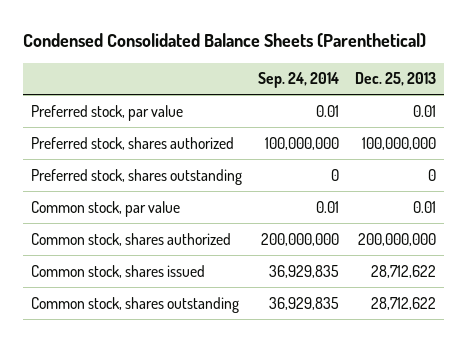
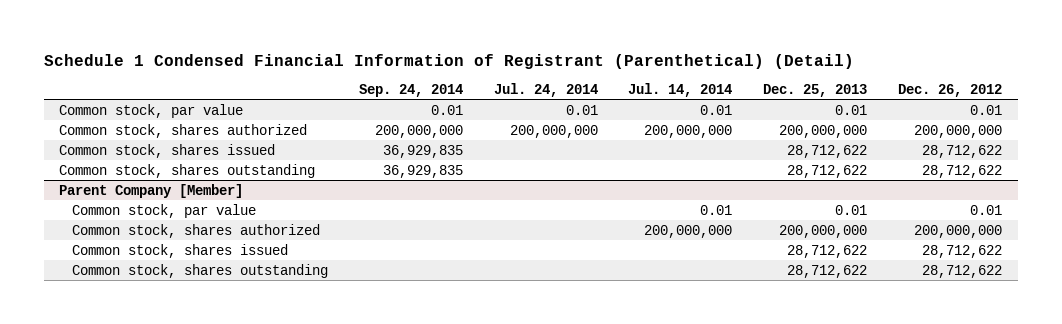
[23,33,427,49] Condensed Consolidated Balance Sheets (Parenthetical) -> [43,53,854,69] Schedule 1 Condensed Financial Information of Registrant (Parenthetical) (Detail)
none -> [493,83,598,98] Jul. 24, 2014
none -> [628,83,733,98] Jul. 14, 2014
none -> [898,84,1003,98] Dec. 26, 2012
[31,104,184,121] Preferred stock, par value -> none
[31,136,235,150] Preferred stock, shares authorized -> none
[31,168,243,185] Preferred stock, shares outstanding -> none
none -> [59,183,244,198] Parent Company [Member]
none -> [71,203,256,218] Common stock, par value
none -> [71,223,320,238] Common stock, shares authorized
none -> [71,243,288,258] Common stock, shares issued
none -> [71,263,328,278] Common stock, shares outstanding

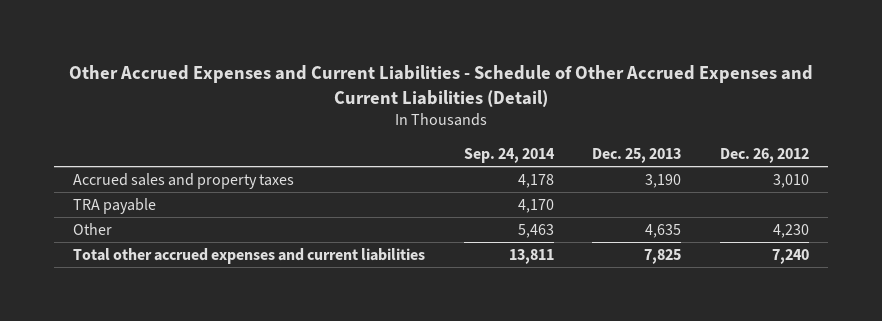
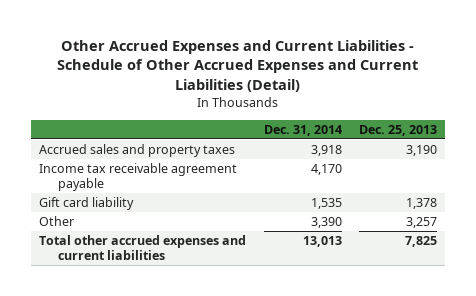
[463,147,555,163] Sep. 24, 2014 -> none
[719,147,809,163] Dec. 26, 2012 -> none
none -> [263,124,342,136] Dec. 31, 2014
[73,197,157,214] TRA payable -> [39,162,238,192] Income tax receivable agreement payable
none -> [39,196,135,210] Gift card liability
[645,223,682,238] 4,635 -> [405,216,437,228] 3,257

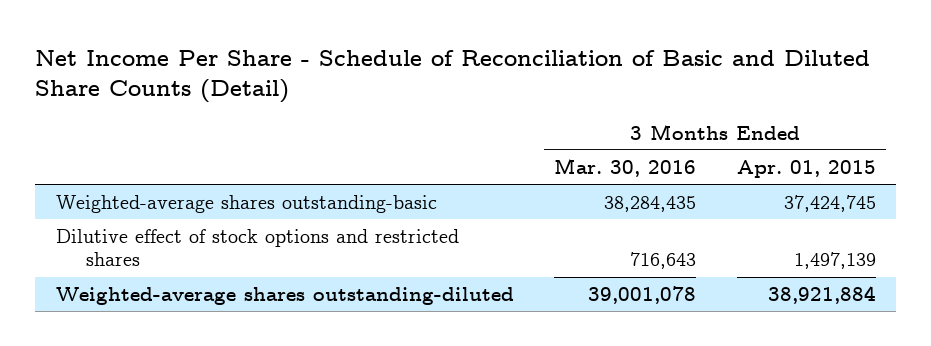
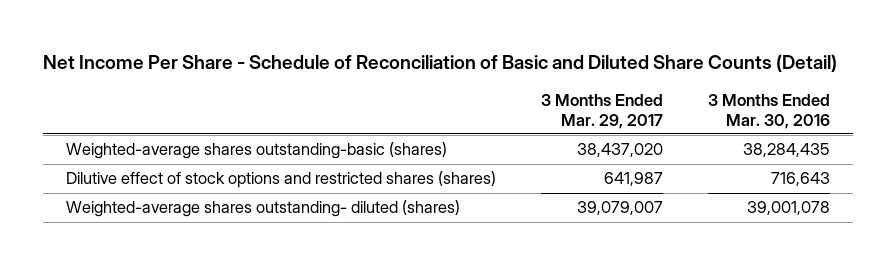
[736,159,876,178] Apr. 01, 2015 -> none
none -> [540,93,663,129] 3 Months Ended Mar. 29, 2017
[55,194,437,213] Weighted-average shares outstanding-basic -> [65,142,447,160] Weighted-average shares outstanding-basic (shares)
[55,228,459,267] Dilutive effect of stock options and restricted shares -> [65,171,496,189] Dilutive effect of stock options and restricted shares (shares)
[55,286,514,305] Weighted-average shares outstanding-diluted -> [65,200,460,218] Weighted-average shares outstanding- diluted (shares)

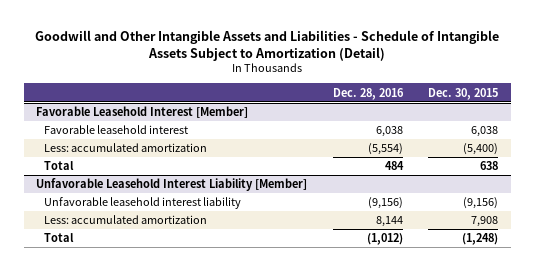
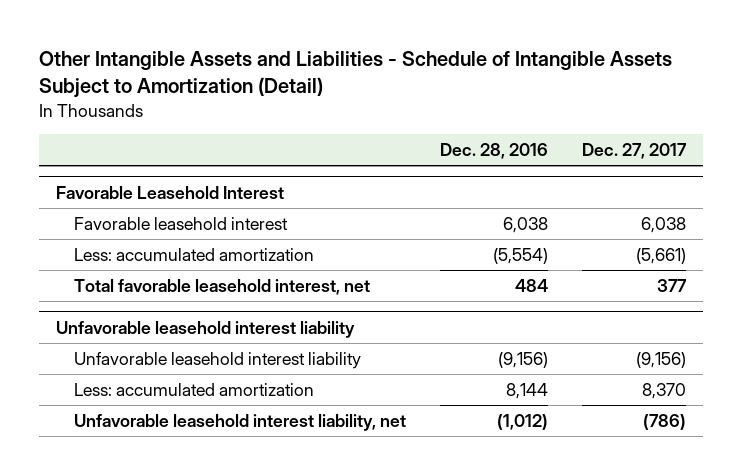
[35,29,500,61] Goodwill and Other Intangible Assets and Liabilities - Schedule of Intangible Assets Subject to Amortization (Detail) -> [38,50,672,98] Other Intangible Assets and Liabilities - Schedule of Intangible Assets Subject to Amortization (Detail)
[428,87,499,100] Dec. 30, 2015 -> none
none -> [582,143,688,160] Dec. 27, 2017
[36,106,249,119] Favorable Leasehold Interest [Member] -> [55,185,284,199] Favorable Leasehold Interest
[44,161,75,171] Total -> [73,278,370,295] Total favorable leasehold interest, net
[36,178,308,192] Unfavorable Leasehold Interest Liability [Member] -> [55,320,355,338] Unfavorable leasehold interest liability
[44,233,75,243] Total -> [73,413,406,431] Unfavorable leasehold interest liability, net

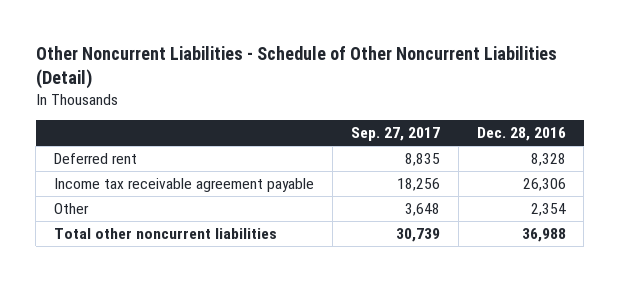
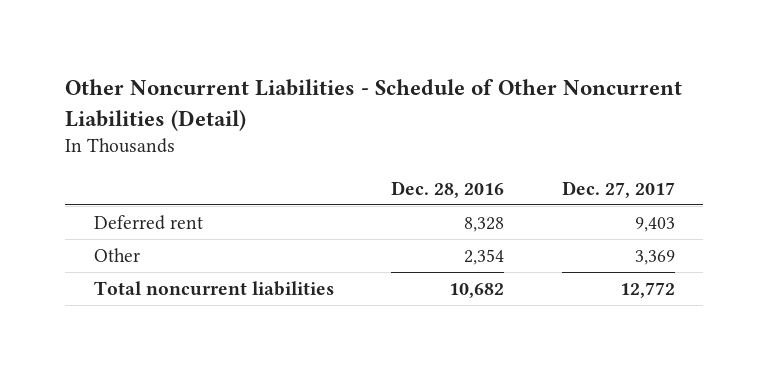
[350,127,440,142] Sep. 27, 2017 -> none
none -> [561,180,675,198] Dec. 27, 2017
[54,177,315,192] Income tax receivable agreement payable -> none
[54,227,278,239] Total other noncurrent liabilities -> [93,280,334,296] Total noncurrent liabilities
[521,227,566,242] 36,988 -> [449,282,505,298] 10,682

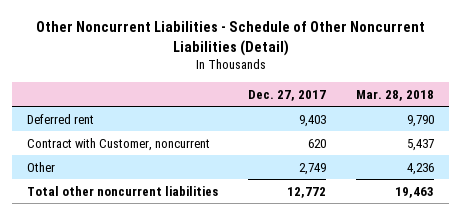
[391,180,505,198] Dec. 28, 2016 -> none
none -> [356,89,435,101] Mar. 28, 2018
none -> [27,137,211,151] Contract with Customer, noncurrent
[634,249,675,265] 3,369 -> [299,162,327,175] 2,749
[93,280,334,296] Total noncurrent liabilities -> [27,185,219,196] Total other noncurrent liabilities

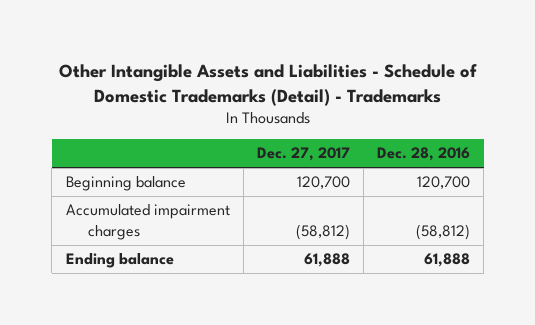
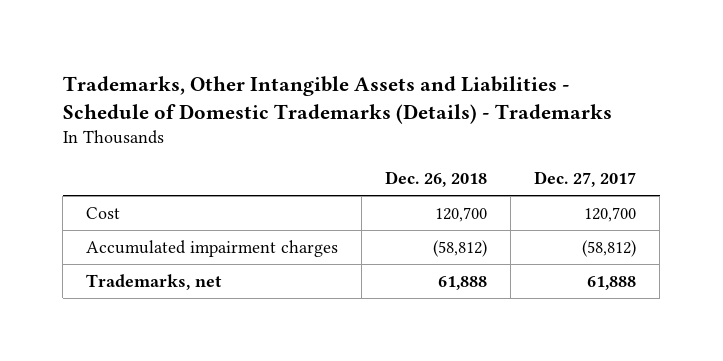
[58,63,477,106] Other Intangible Assets and Liabilities - Schedule of Domestic Trademarks (Detail) - Trademarks -> [62,75,612,124] Trademarks, Other Intangible Assets and Liabilities - Schedule of Domestic Trademarks (Details) - Trademarks
[376,147,470,162] Dec. 28, 2016 -> none
none -> [385,171,488,188] Dec. 26, 2018
[65,176,186,192] Beginning balance -> [86,206,121,219] Cost
[65,253,174,269] Ending balance -> [86,273,223,290] Trademarks, net

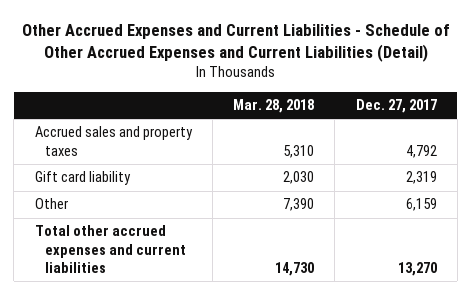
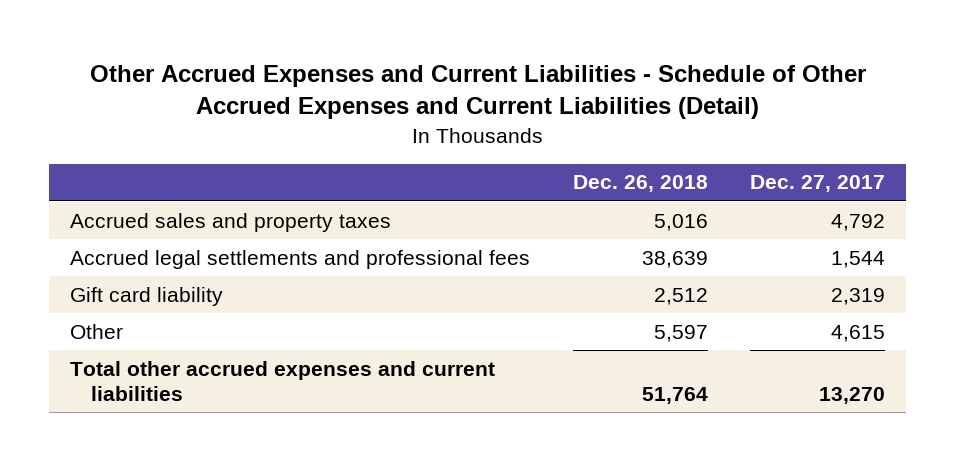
[233,99,315,114] Mar. 28, 2018 -> none
none -> [572,175,708,193] Dec. 26, 2018
none -> [70,249,531,269] Accrued legal settlements and professional fees
[405,198,437,212] 6,159 -> [830,324,885,342] 4,615

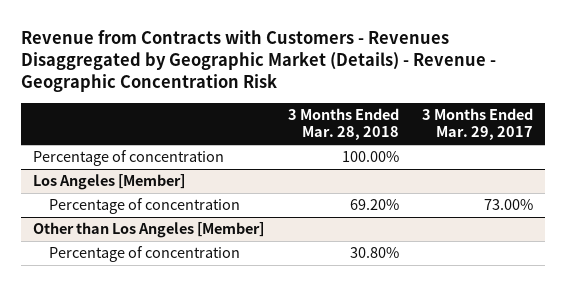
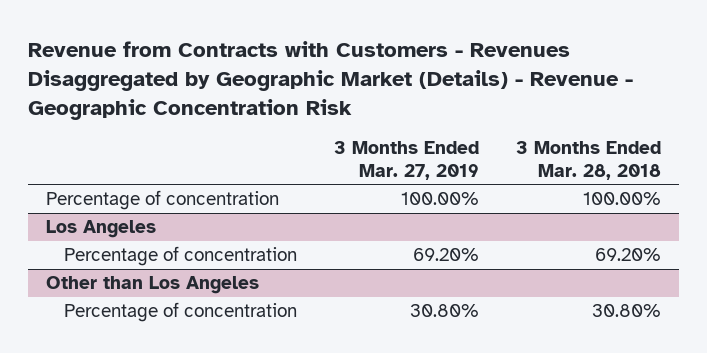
[422,108,534,141] 3 Months Ended Mar. 29, 2017 -> none
none -> [333,141,479,180] 3 Months Ended Mar. 27, 2019
[33,174,186,191] Los Angeles [Member] -> [46,220,157,239] Los Angeles
[33,222,265,239] Other than Los Angeles [Member] -> [46,276,260,295] Other than Los Angeles

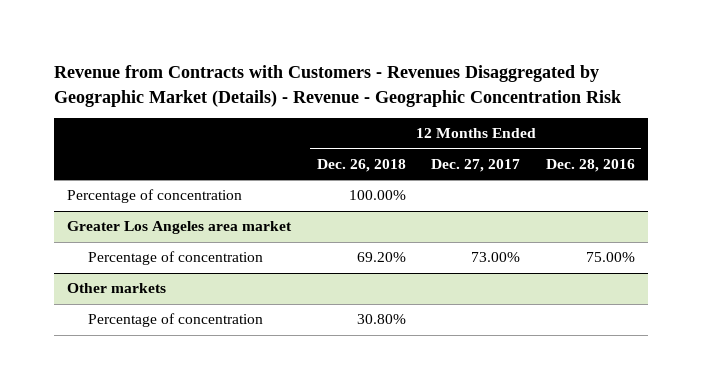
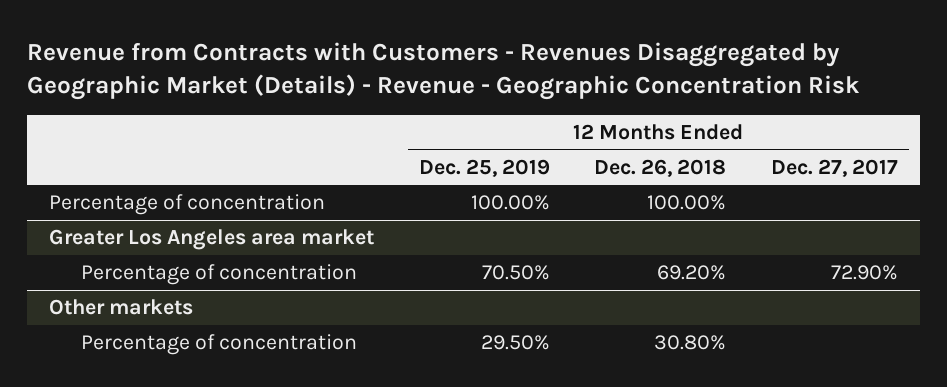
[545,158,635,172] Dec. 28, 2016 -> none
none -> [418,158,550,177] Dec. 25, 2019
[471,252,521,263] 73.00% -> [830,265,898,281] 72.90%

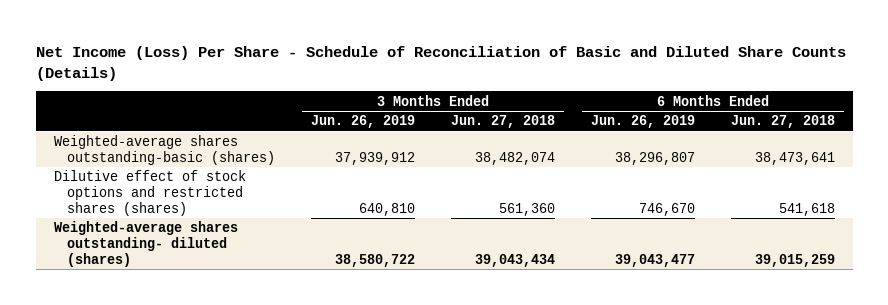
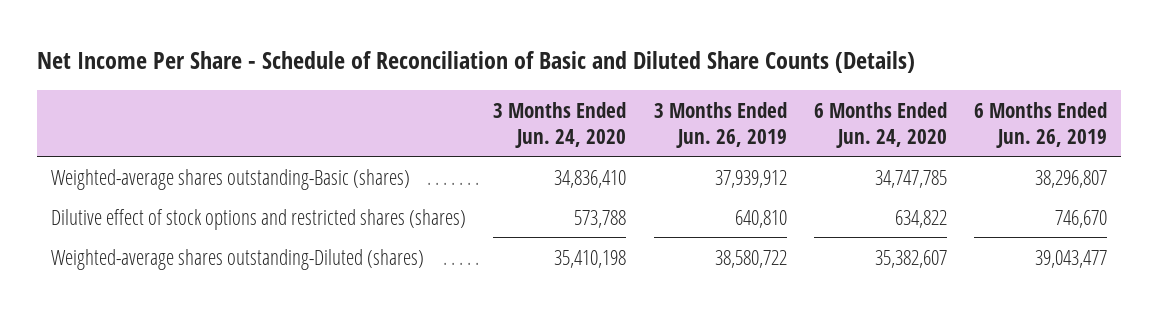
[35,45,846,81] Net Income (Loss) Per Share - Schedule of Reconciliation of Basic and Diluted Share Counts (Details) -> [37,51,916,74] Net Income Per Share - Schedule of Reconciliation of Basic and Diluted Share Counts (Details)
[450,115,555,129] Jun. 27, 2018 -> none
[730,115,835,129] Jun. 27, 2018 -> none
none -> [493,101,627,148] 3 Months Ended Jun. 24, 2020
none -> [813,101,947,148] 6 Months Ended Jun. 24, 2020
[53,135,275,166] Weighted-average shares outstanding-basic (shares) -> [50,168,410,190] Weighted-average shares outstanding-Basic (shares)
[53,221,238,267] Weighted-average shares outstanding- diluted (shares) -> [50,248,424,270] Weighted-average shares outstanding-Diluted (shares)

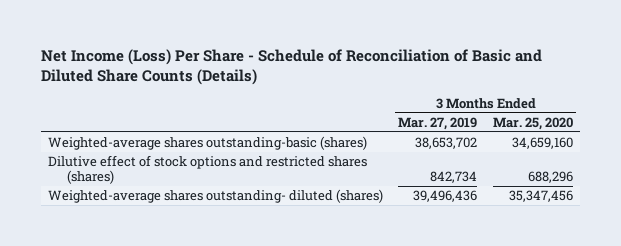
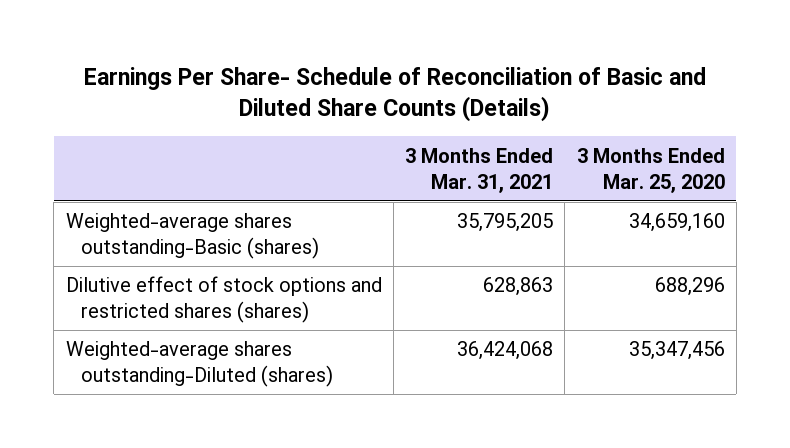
[40,49,542,86] Net Income (Loss) Per Share - Schedule of Reconciliation of Basic and Diluted Share Counts (Details) -> [84,67,707,123] Earnings Per Share- Schedule of Reconciliation of Basic and Diluted Share Counts (Details)
[398,116,478,130] Mar. 27, 2019 -> none
none -> [405,147,554,193] 3 Months Ended Mar. 31, 2021
[48,135,368,150] Weighted-average shares outstanding-basic (shares) -> [65,213,319,260] Weighted-average shares outstanding-Basic (shares)
[48,188,384,203] Weighted-average shares outstanding- diluted (shares) -> [65,341,333,388] Weighted-average shares outstanding-Diluted (shares)

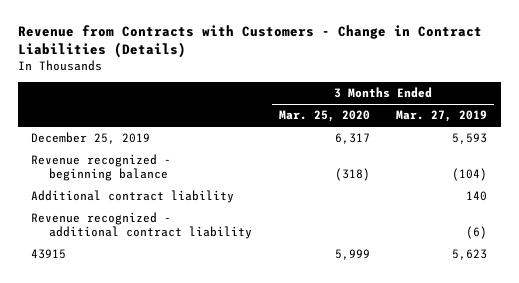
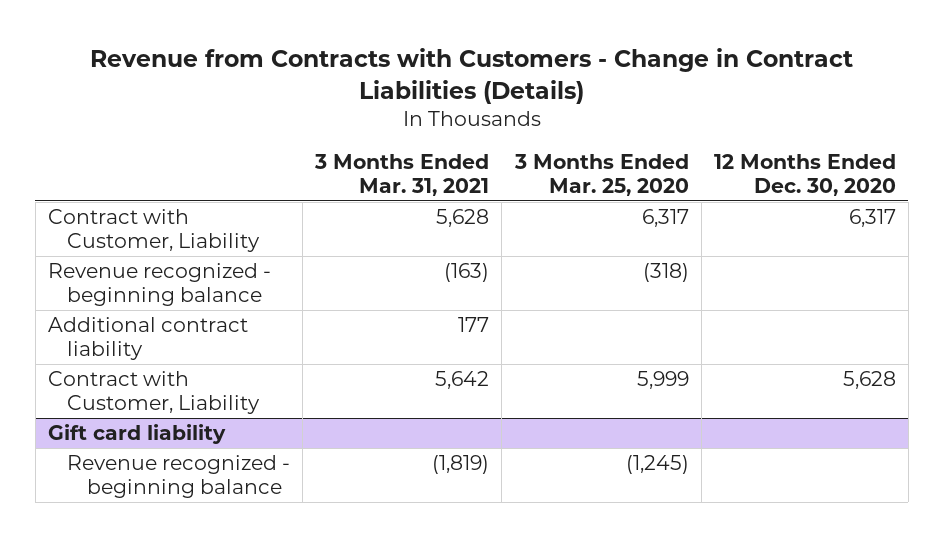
[396,110,488,123] Mar. 27, 2019 -> none
none -> [314,153,490,196] 3 Months Ended Mar. 31, 2021
none -> [713,153,896,196] 12 Months Ended Dec. 30, 2020
[31,132,151,145] December 25, 2019 -> [47,209,261,252] Contract with Customer, Liability
[31,212,252,240] Revenue recognized - additional contract liability -> none
[31,249,67,260] 43915 -> [47,371,261,414] Contract with Customer, Liability
none -> [47,424,226,445] Gift card liability
none -> [67,455,291,498] Revenue recognized - beginning balance

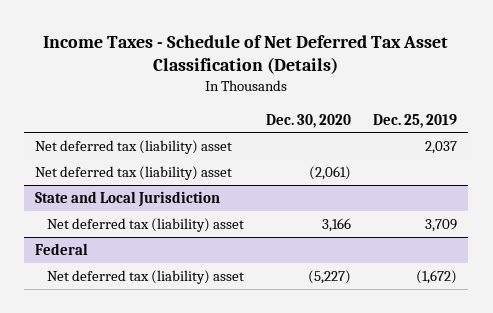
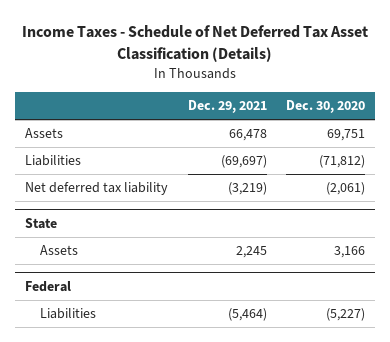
[373,113,458,128] Dec. 25, 2019 -> none
none -> [187,100,267,114] Dec. 29, 2021
[35,139,233,154] Net deferred tax (liability) asset -> none
none -> [24,128,63,139] Assets
none -> [24,155,81,167] Liabilities
[35,165,233,180] Net deferred tax (liability) asset -> [24,182,168,196] Net deferred tax liability
[35,190,221,207] State and Local Jurisdiction -> [24,217,57,229] State
[46,217,244,232] Net deferred tax (liability) asset -> [39,245,78,256] Assets
[46,269,244,284] Net deferred tax (liability) asset -> [39,308,96,320] Liabilities

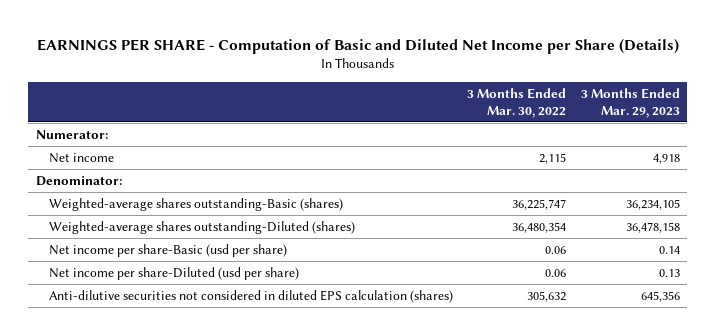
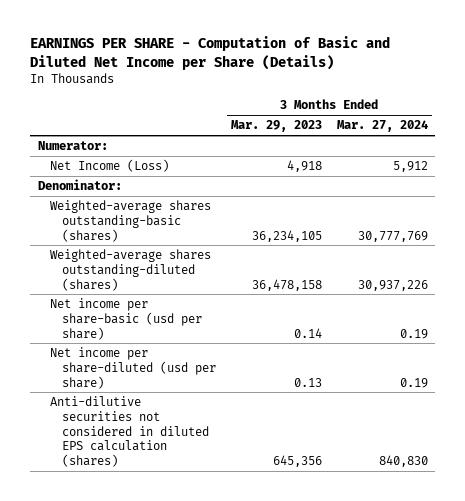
[467,87,567,118] 3 Months Ended Mar. 30, 2022 -> none
none -> [336,120,428,133] Mar. 27, 2024
[48,153,114,164] Net income -> [49,159,169,173] Net Income (Loss)
[48,198,343,212] Weighted-average shares outstanding-Basic (shares) -> [49,200,211,242] Weighted-average shares outstanding-basic (shares)
[48,221,355,235] Weighted-average shares outstanding-Diluted (shares) -> [49,249,211,291] Weighted-average shares outstanding-diluted (shares)
[48,244,287,258] Net income per share-Basic (usd per share) -> [49,298,202,340] Net income per share-basic (usd per share)
[48,267,299,281] Net income per share-Diluted (usd per share) -> [49,347,216,389] Net income per share-diluted (usd per share)

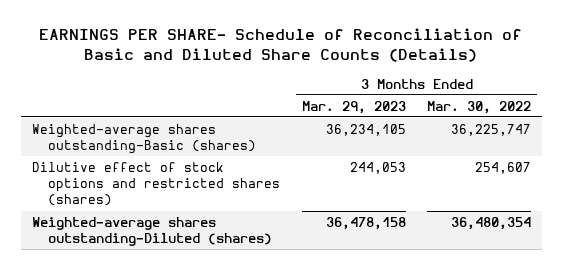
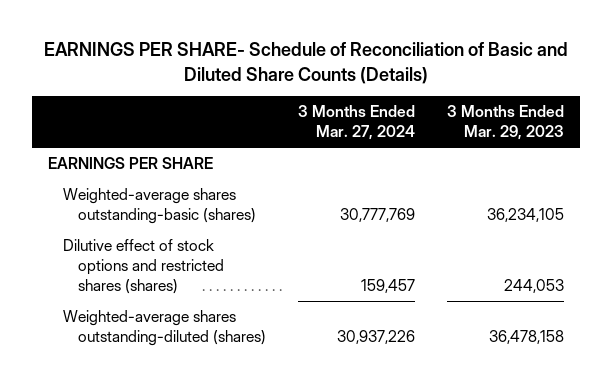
[427,100,532,114] Mar. 30, 2022 -> none
none -> [297,105,415,141] 3 Months Ended Mar. 27, 2024
none -> [47,157,213,170] EARNINGS PER SHARE
[31,123,257,155] Weighted-average shares outstanding-Basic (shares) -> [62,188,256,225] Weighted-average shares outstanding-basic (shares)
[31,216,273,247] Weighted-average shares outstanding-Diluted (shares) -> [62,310,266,347] Weighted-average shares outstanding-diluted (shares)

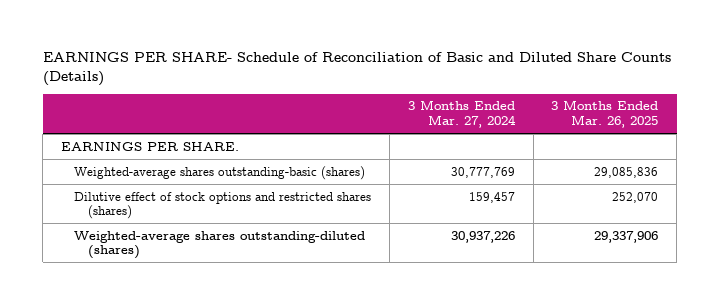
[446,105,564,141] 3 Months Ended Mar. 29, 2023 -> none
none -> [551,100,659,129] 3 Months Ended Mar. 26, 2025
[47,157,213,170] EARNINGS PER SHARE -> [61,141,240,151] EARNINGS PER SHARE.

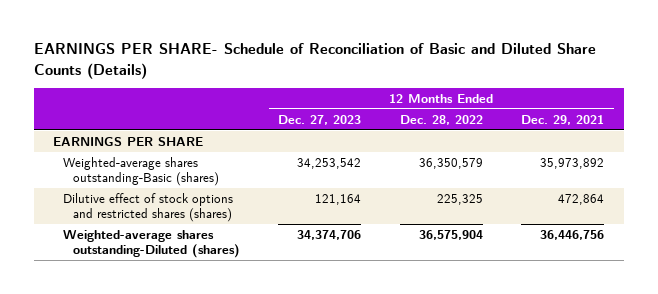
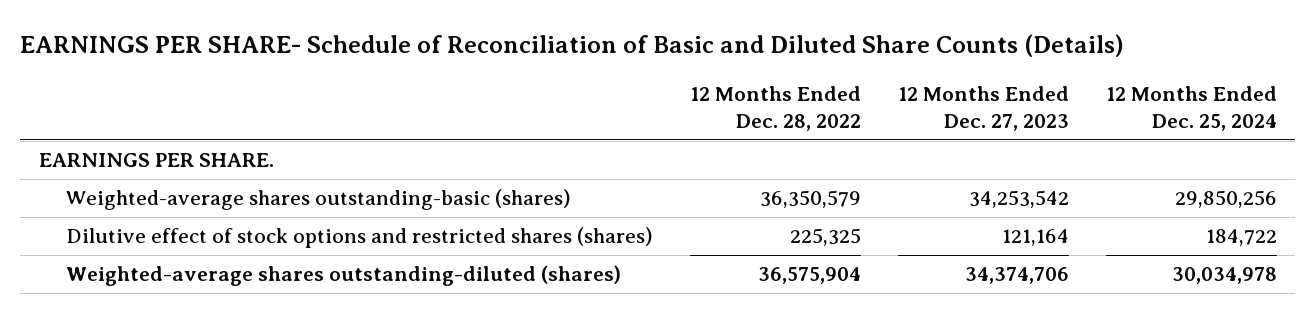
[521,114,605,125] Dec. 29, 2021 -> none
none -> [1105,85,1277,132] 12 Months Ended Dec. 25, 2024
[53,137,204,147] EARNINGS PER SHARE -> [38,153,274,168] EARNINGS PER SHARE.
[62,157,219,187] Weighted-average shares outstanding-Basic (shares) -> [66,189,572,211] Weighted-average shares outstanding-basic (shares)
[62,230,240,259] Weighted-average shares outstanding-Diluted (shares) -> [66,265,622,287] Weighted-average shares outstanding-diluted (shares)

